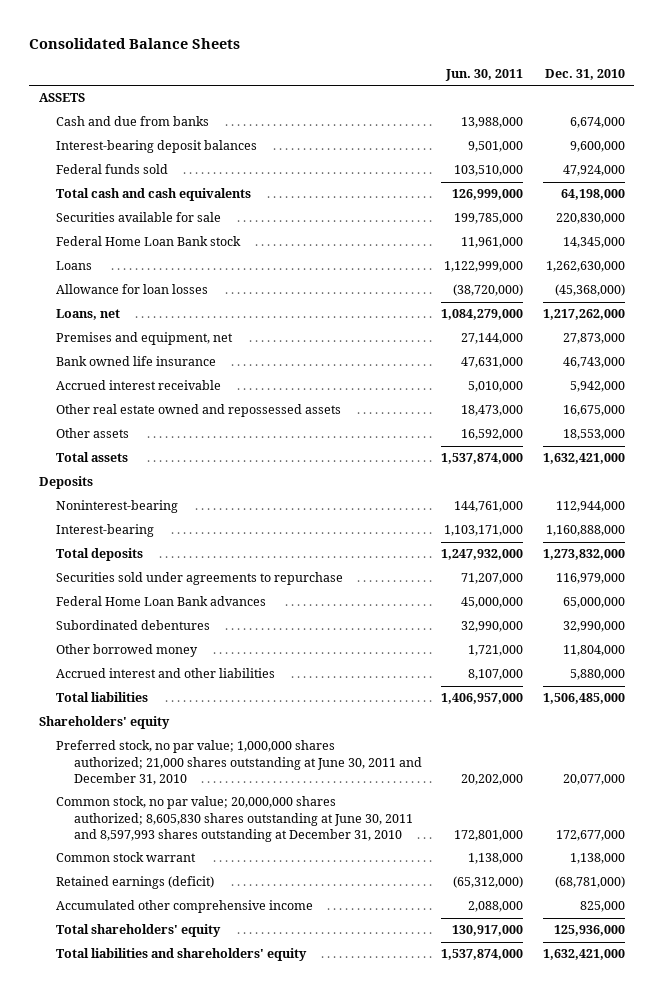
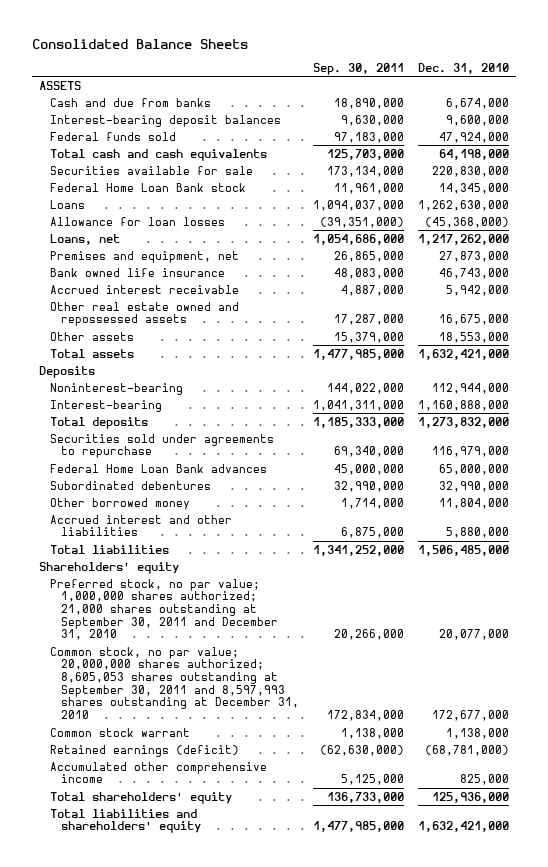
[445,68,524,81] Jun. 30, 2011 -> none
none -> [313,62,405,75] Sep. 30, 2011
[56,740,422,785] Preferred stock, no par value; 1,000,000 shares authorized; 21,000 shares outstanding at June 30, 2011 and December 31, 2010 -> [49,578,279,641] Preferred stock, no par value; 1,000,000 shares authorized; 21,000 shares outstanding at September 30, 2011 and December 31, 2010
[56,796,413,842] Common stock, no par value; 20,000,000 shares authorized; 8,605,830 shares outstanding at June 30, 2011 and 8,597,993 shares outstanding at December 31, 2010 -> [49,646,300,720] Common stock, no par value; 20,000,000 shares authorized; 8,605,053 shares outstanding at September 30, 2011 and 8,597,993 shares outstanding at December 31, 2010

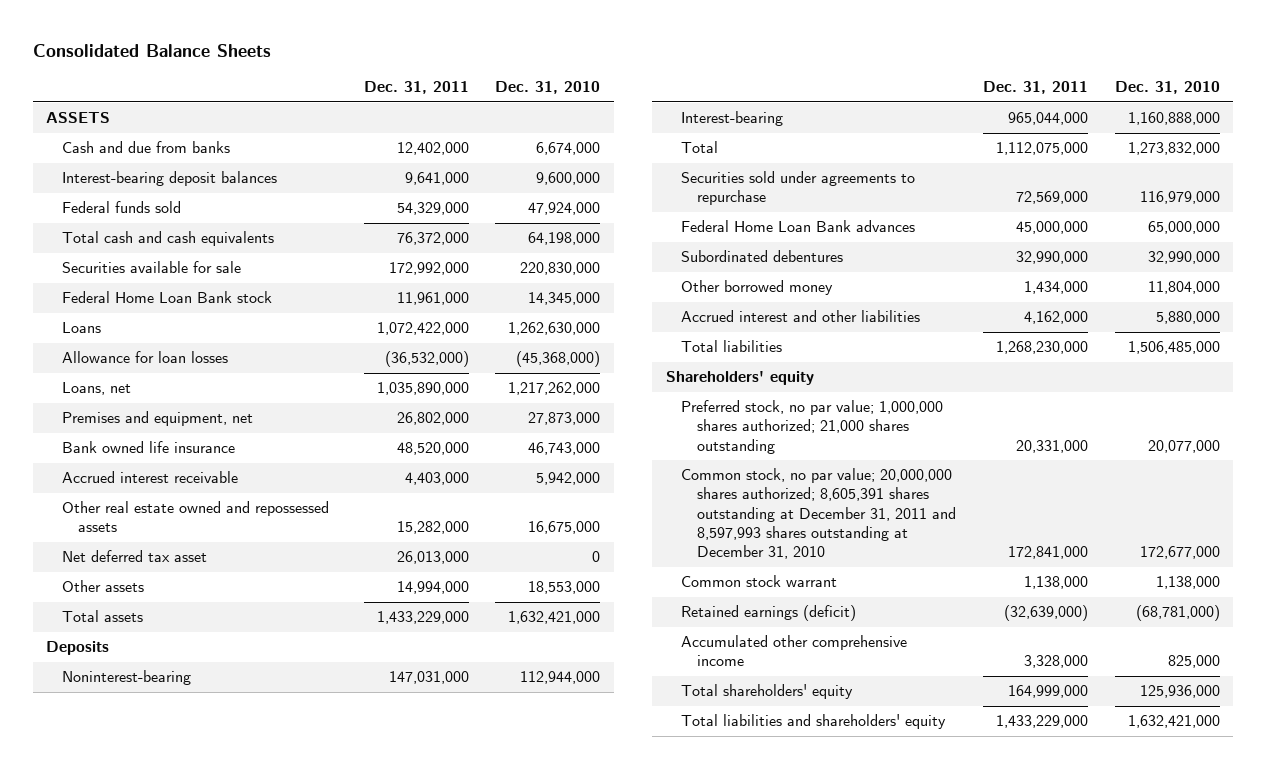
[313,62,405,75] Sep. 30, 2011 -> none
none -> [363,81,469,95] Dec. 31, 2011
none -> [62,550,208,563] Net deferred tax asset
[49,416,148,429] Total deposits -> [681,141,719,154] Total
[49,578,279,641] Preferred stock, no par value; 1,000,000 shares authorized; 21,000 shares outstanding at September 30, 2011 and December 31, 2010 -> [681,400,944,454] Preferred stock, no par value; 1,000,000 shares authorized; 21,000 shares outstanding
[49,646,300,720] Common stock, no par value; 20,000,000 shares authorized; 8,605,053 shares outstanding at September 30, 2011 and 8,597,993 shares outstanding at December 31, 2010 -> [681,468,957,560] Common stock, no par value; 20,000,000 shares authorized; 8,605,391 shares outstanding at December 31, 2011 and 8,597,993 shares outstanding at December 31, 2010

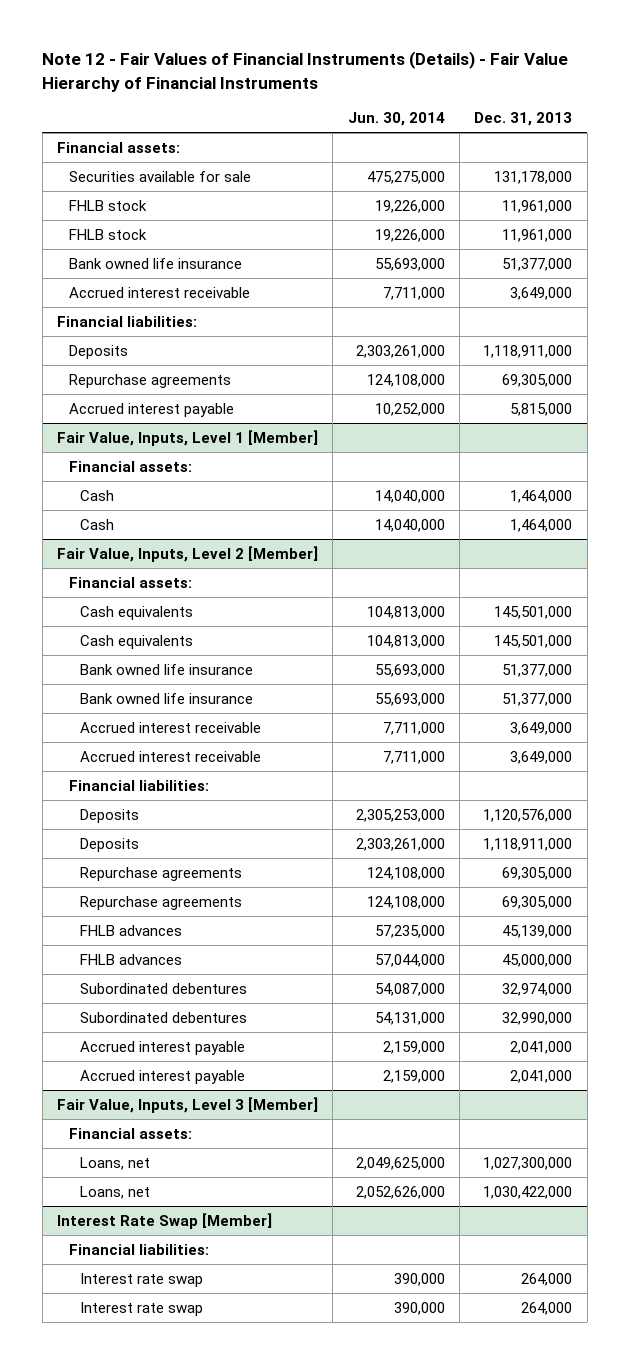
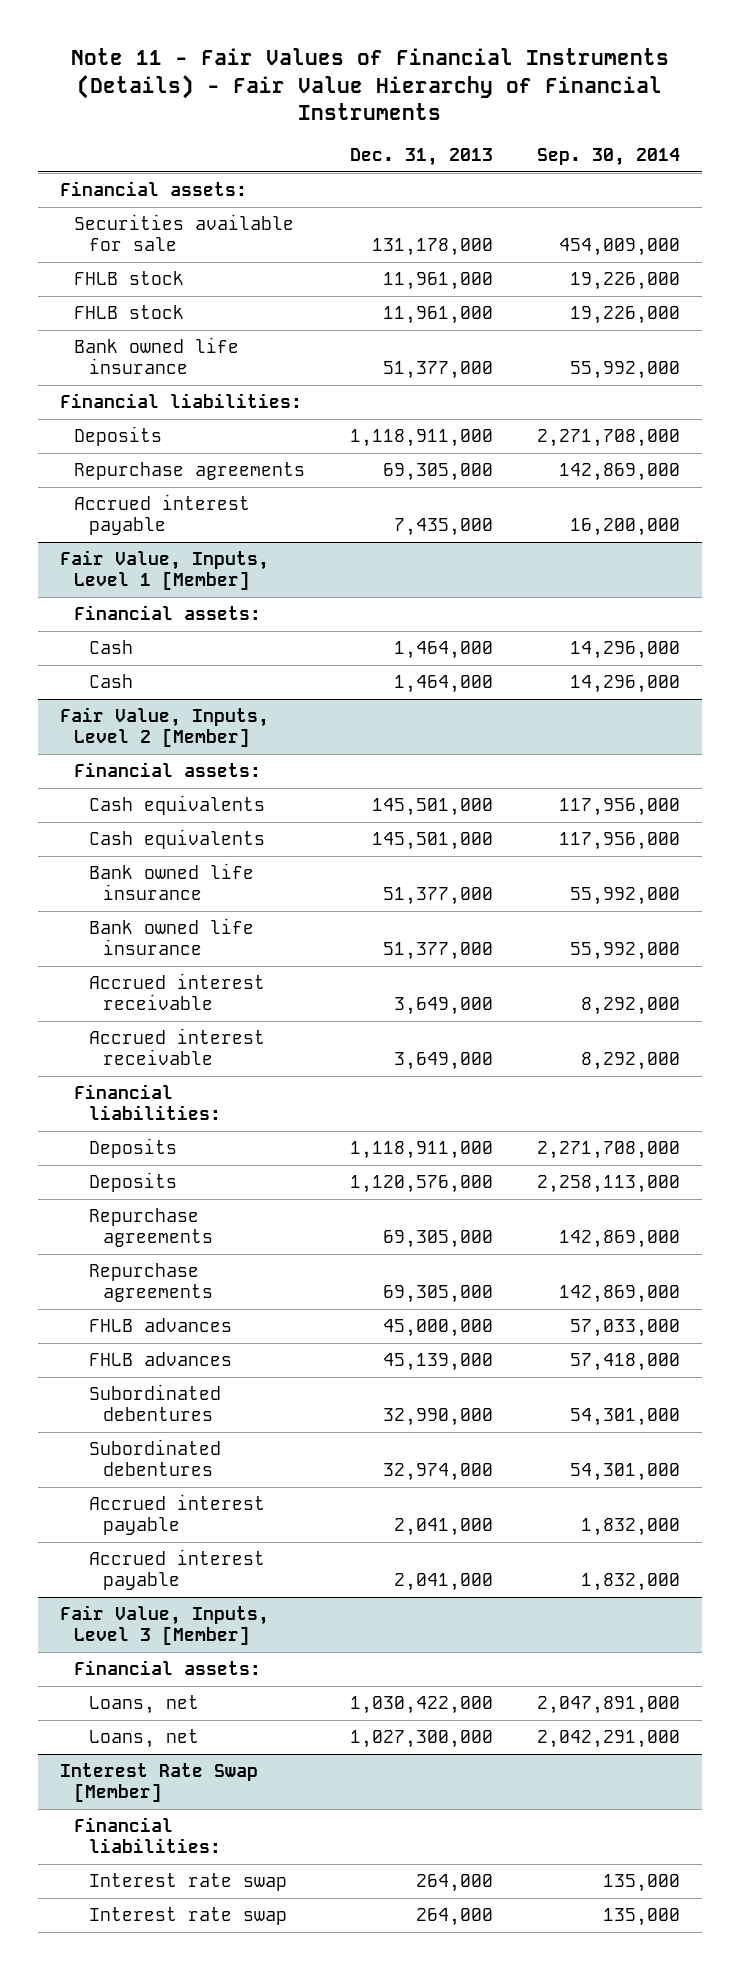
[42,51,569,92] Note 12 - Fair Values of Financial Instruments (Details) - Fair Value Hierarchy of Financial Instruments -> [70,48,669,120] Note 11 - Fair Values of Financial Instruments (Details) - Fair Value Hierarchy of Financial Instruments
[347,112,445,127] Jun. 30, 2014 -> none
none -> [537,147,681,166] Sep. 30, 2014
[68,286,250,298] Accrued interest receivable -> none
[510,402,573,416] 5,815,000 -> [393,518,493,537] 7,435,000
[80,808,140,823] Deposits -> [88,1172,177,1193] Deposits
[80,924,183,936] FHLB advances -> [88,1352,232,1367] FHLB advances
[80,982,248,994] Subordinated debentures -> [88,1439,221,1477] Subordinated debentures
[80,1156,151,1170] Loans, net -> [88,1729,199,1749] Loans, net

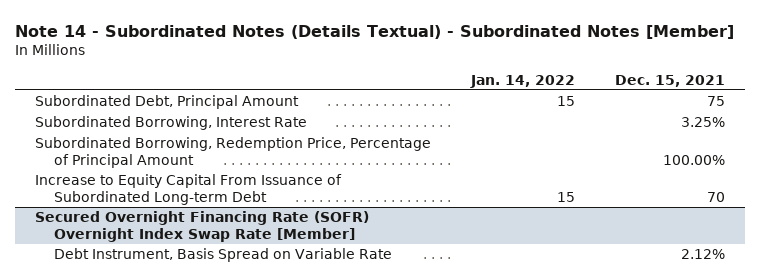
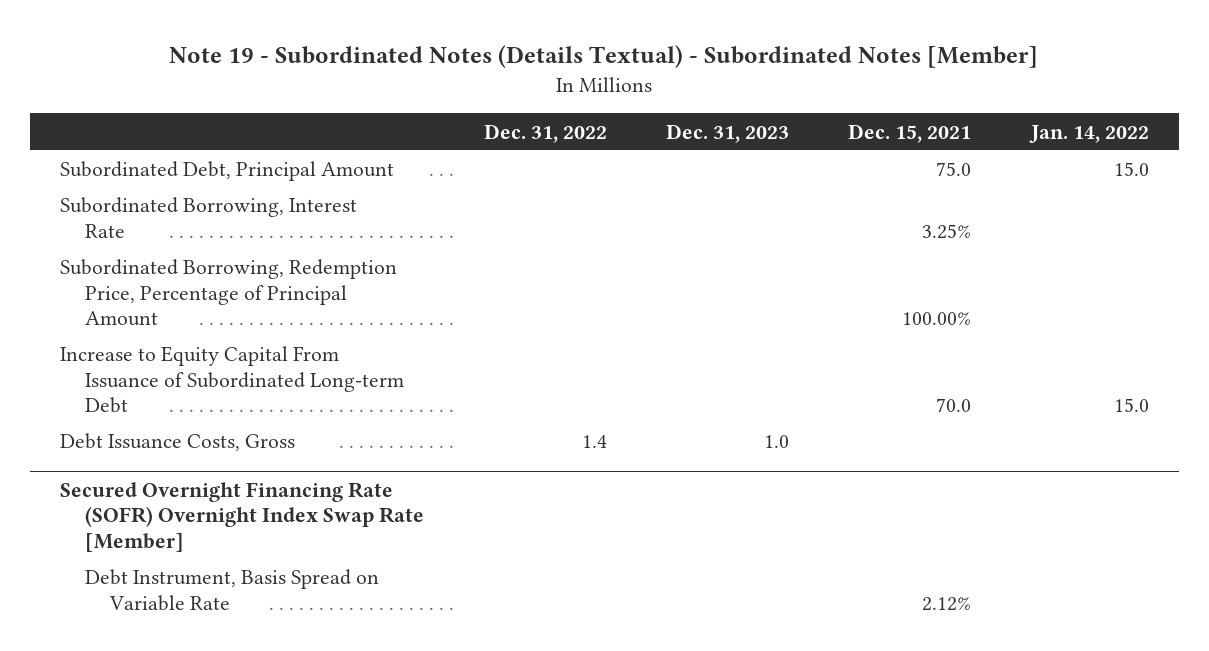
[15,24,735,39] Note 14 - Subordinated Notes (Details Textual) - Subordinated Notes [Member] -> [169,45,1039,69] Note 19 - Subordinated Notes (Details Textual) - Subordinated Notes [Member]
none -> [483,123,607,143] Dec. 31, 2022
none -> [665,123,789,143] Dec. 31, 2023
[556,96,575,107] 15 -> [1113,162,1149,177] 15.0
[706,96,725,107] 75 -> [936,162,972,177] 75.0
[556,191,575,202] 15 -> [1113,397,1149,412] 15.0
[706,191,725,202] 70 -> [936,397,972,412] 70.0
none -> [59,433,295,452] Debt Issuance Costs, Gross

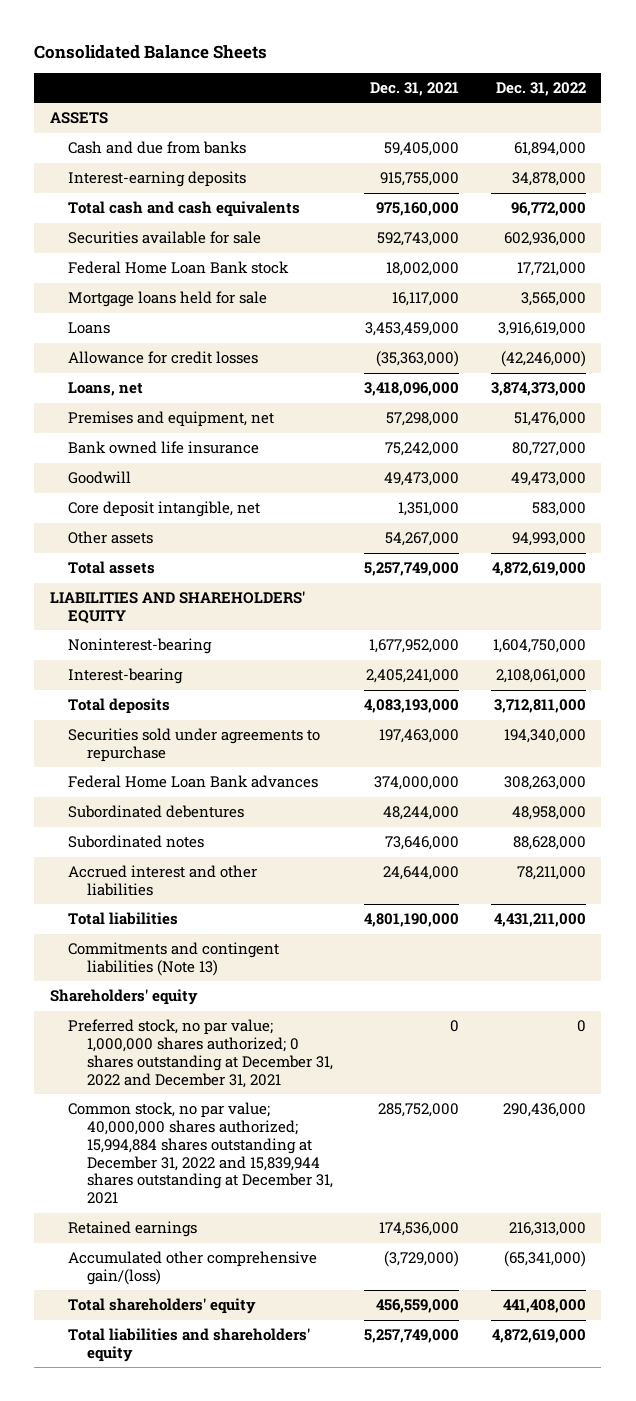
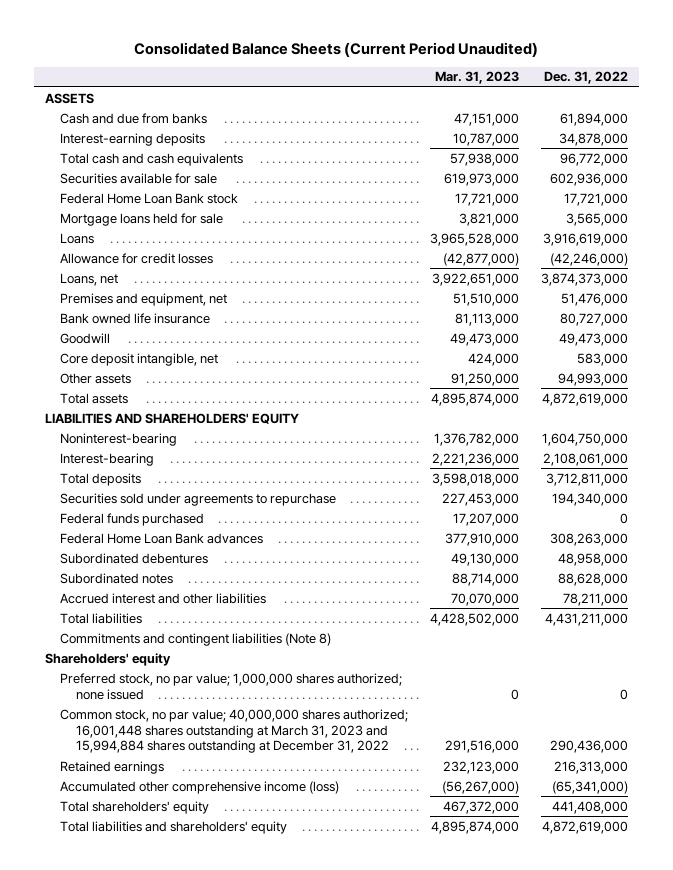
[34,44,268,59] Consolidated Balance Sheets -> [134,41,539,57] Consolidated Balance Sheets (Current Period Unaudited)
[370,81,460,96] Dec. 31, 2021 -> none
none -> [435,71,520,85] Mar. 31, 2023
none -> [60,512,205,526] Federal funds purchased
[68,942,280,977] Commitments and contingent liabilities (Note 13) -> [60,632,332,646] Commitments and contingent liabilities (Note 8)
[68,1019,333,1088] Preferred stock, no par value; 1,000,000 shares authorized; 0 shares outstanding at December 31, 2022 and December 31, 2021 -> [60,672,403,700] Preferred stock, no par value; 1,000,000 shares authorized; none issued
[68,1102,333,1205] Common stock, no par value; 40,000,000 shares authorized; 15,994,884 shares outstanding at December 31, 2022 and 15,839,944 shares outstanding at December 31, 2021 -> [60,708,409,754] Common stock, no par value; 40,000,000 shares authorized; 16,001,448 shares outstanding at March 31, 2023 and 15,994,884 shares outstanding at December 31, 2022
[68,1251,318,1286] Accumulated other comprehensive gain/(loss) -> [60,780,340,794] Accumulated other comprehensive income (loss)

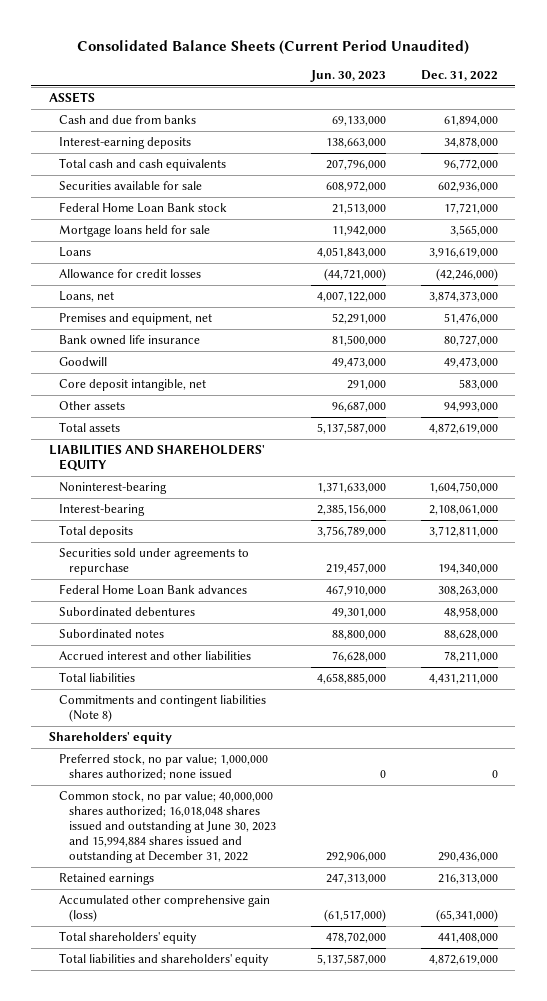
[435,71,520,85] Mar. 31, 2023 -> none
none -> [309,70,386,83] Jun. 30, 2023
[60,512,205,526] Federal funds purchased -> none
[60,708,409,754] Common stock, no par value; 40,000,000 shares authorized; 16,001,448 shares outstanding at March 31, 2023 and 15,994,884 shares outstanding at December 31, 2022 -> [58,791,276,864] Common stock, no par value; 40,000,000 shares authorized; 16,018,048 shares issued and outstanding at June 30, 2023 and 15,994,884 shares issued and outstanding at December 31, 2022
[60,780,340,794] Accumulated other comprehensive income (loss) -> [58,895,270,923] Accumulated other comprehensive gain (loss)

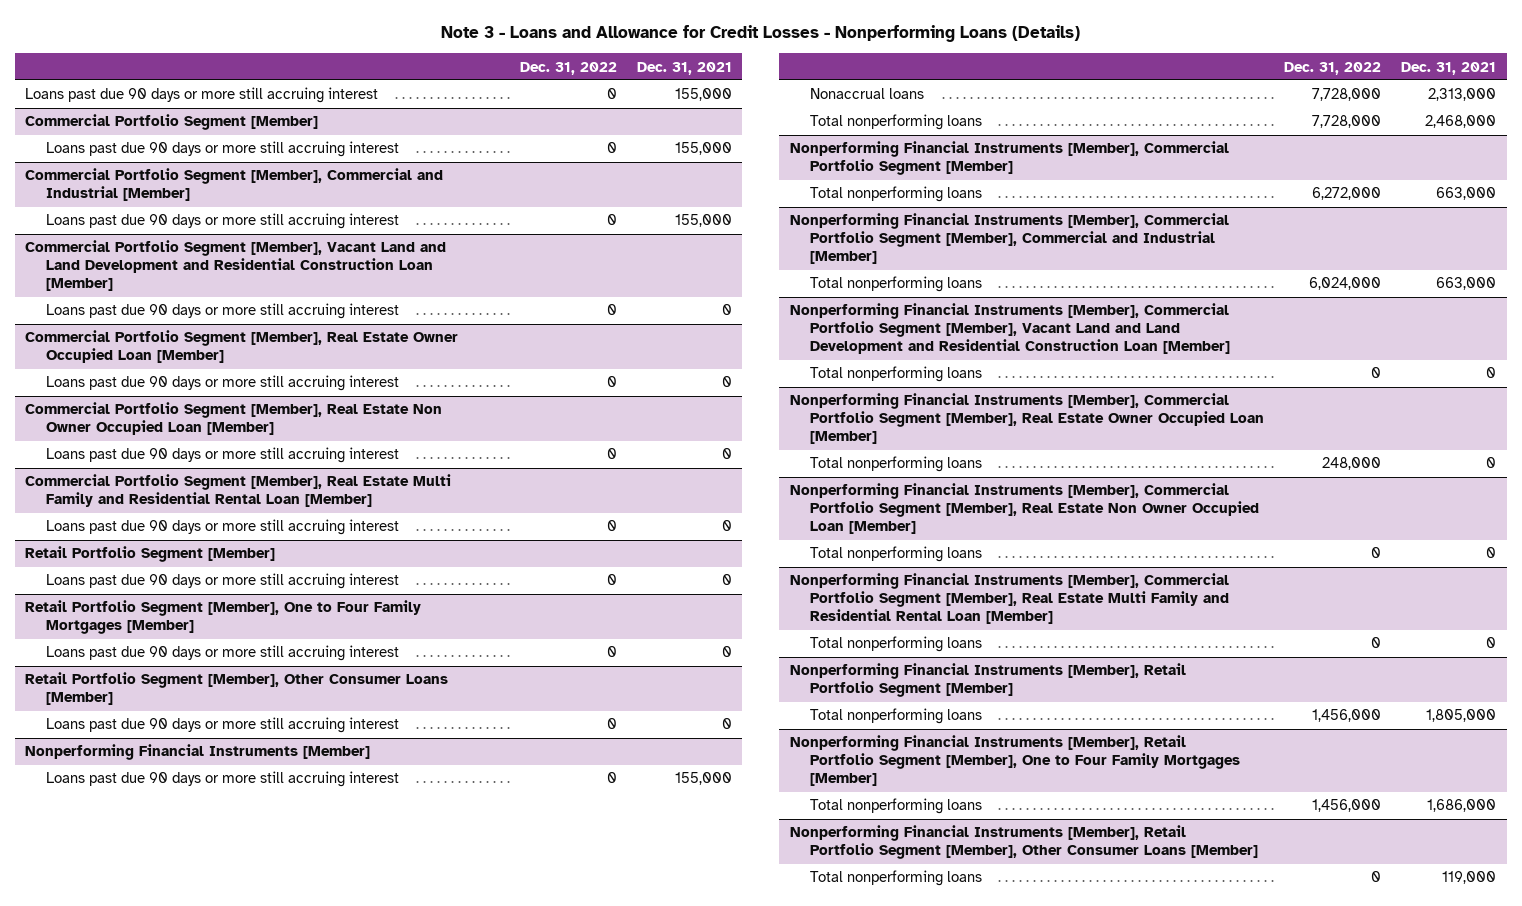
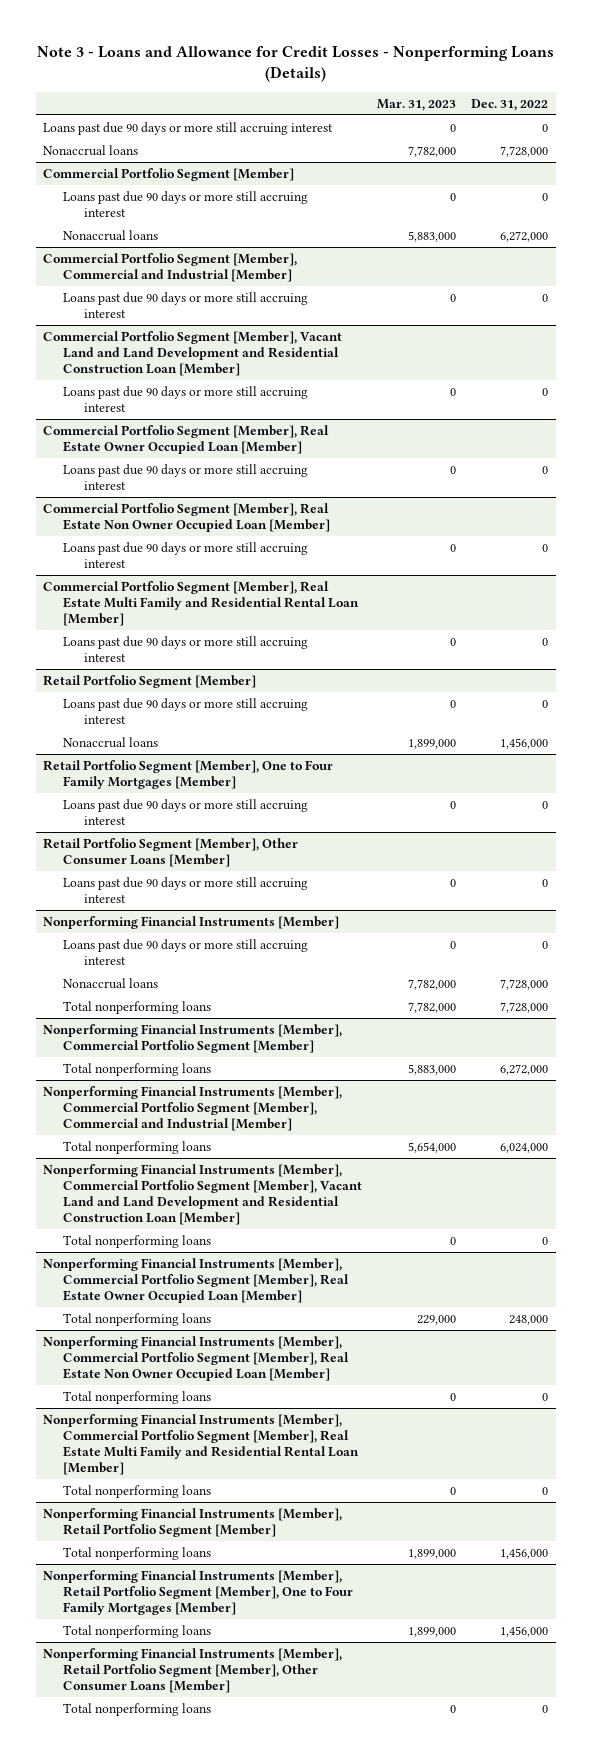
[637,61,733,75] Dec. 31, 2021 -> none
none -> [377,98,457,111] Mar. 31, 2023
none -> [43,144,139,156] Nonaccrual loans
none -> [63,229,159,241] Nonaccrual loans
none -> [63,736,159,748] Nonaccrual loans

